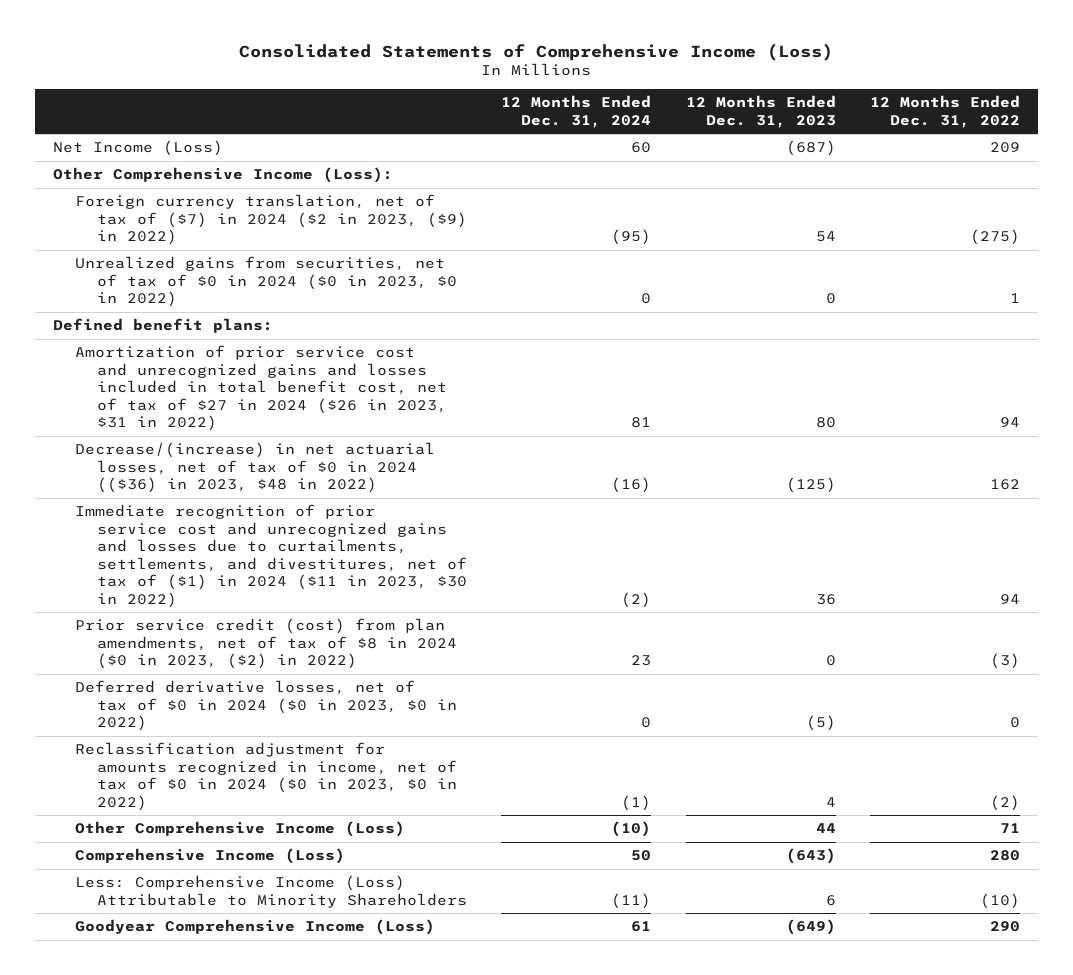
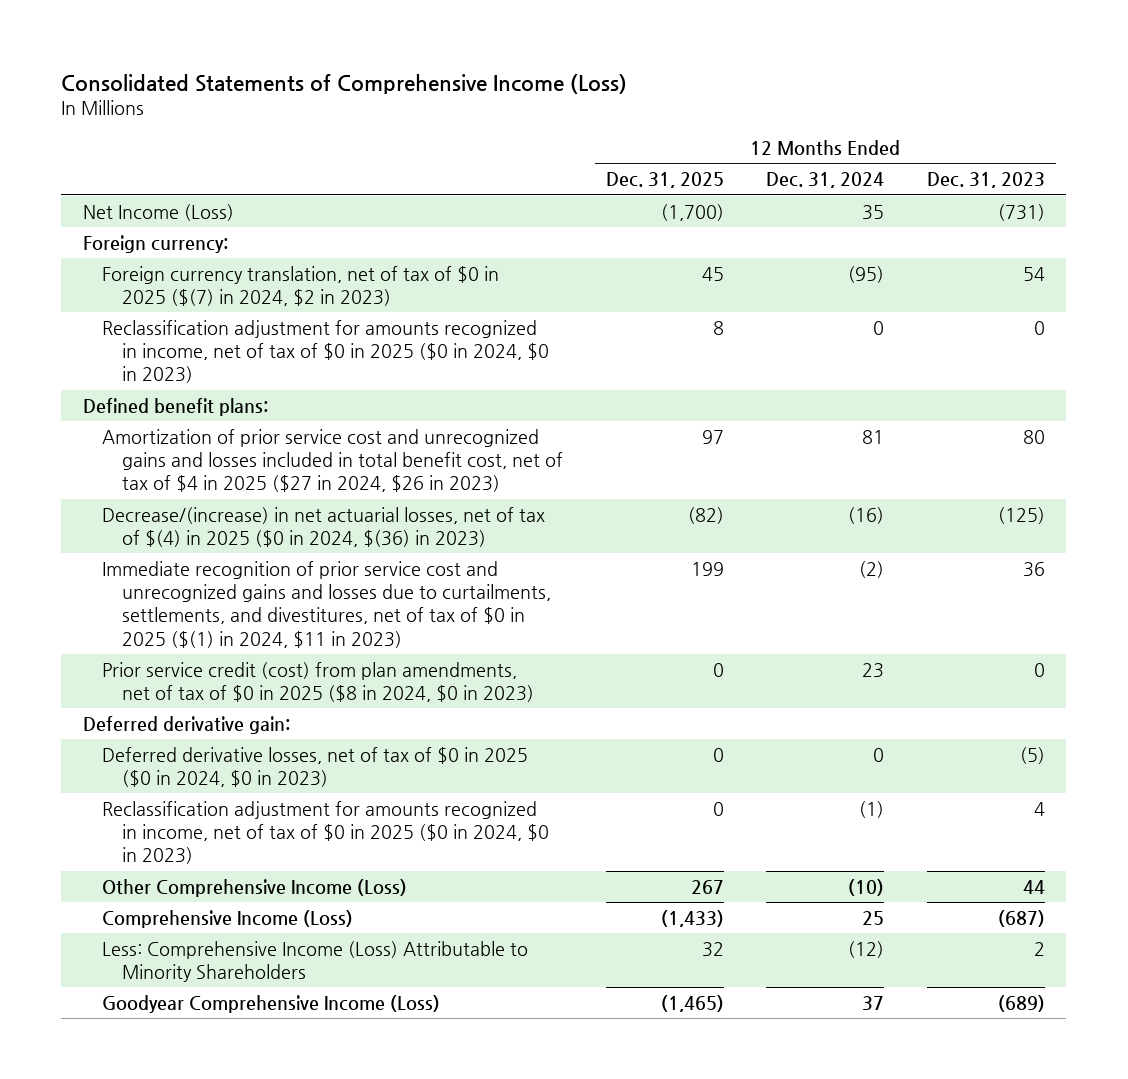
[870,95,1021,128] 12 Months Ended Dec. 31, 2022 -> none
none -> [605,172,724,189] Dec. 31, 2025
[52,167,393,184] Other Comprehensive Income (Loss): -> none
[74,256,457,308] Unrealized gains from securities, net of tax of $0 in 2024 ($0 in 2023, $0 in 2022) -> none
[631,142,652,154] 60 -> [862,204,885,220] 35
[785,140,836,157] (687) -> [997,203,1045,221] (731)
none -> [82,234,228,253] Foreign currency:
[74,194,467,246] Foreign currency translation, net of tax of ($7) in 2024 ($2 in 2023, ($9) in 2022) -> [102,265,500,307] Foreign currency translation, net of tax of $0 in 2025 ($(7) in 2024, $2 in 2023)
none -> [102,319,549,384] Reclassification adjustment for amounts recognized in income, net of tax of $0 in 2025 ($0 in 2024, $0 in 2023)
[74,345,447,432] Amortization of prior service cost and unrecognized gains and losses included in total benefit cost, net of tax of $27 in 2024 ($26 in 2023, $31 in 2022) -> [102,428,563,493] Amortization of prior service cost and unrecognized gains and losses included in total benefit cost, net of tax of $4 in 2025 ($27 in 2024, $26 in 2023)
[74,442,435,494] Decrease/(increase) in net actuarial losses, net of tax of $0 in 2024 (($36) in 2023, $48 in 2022) -> [102,506,546,548] Decrease/(increase) in net actuarial losses, net of tax of $(4) in 2025 ($0 in 2024, $(36) in 2023)
[74,504,467,608] Immediate recognition of prior service cost and unrecognized gains and losses due to curtailments, settlements, and divestitures, net of tax of ($1) in 2024 ($11 in 2023, $30 in 2022) -> [102,560,551,648] Immediate recognition of prior service cost and unrecognized gains and losses due to curtailments, settlements, and divestitures, net of tax of $0 in 2025 ($(1) in 2024, $11 in 2023)
[74,618,457,670] Prior service credit (cost) from plan amendments, net of tax of $8 in 2024 ($0 in 2023, ($2) in 2022) -> [102,661,534,703] Prior service credit (cost) from plan amendments, net of tax of $0 in 2025 ($8 in 2024, $0 in 2023)
none -> [82,715,290,734] Deferred derivative gain:
[74,680,457,732] Deferred derivative losses, net of tax of $0 in 2024 ($0 in 2023, $0 in 2022) -> [102,746,529,788] Deferred derivative losses, net of tax of $0 in 2025 ($0 in 2024, $0 in 2023)
[74,742,457,811] Reclassification adjustment for amounts recognized in income, net of tax of $0 in 2024 ($0 in 2023, $0 in 2022) -> [102,800,549,865] Reclassification adjustment for amounts recognized in income, net of tax of $0 in 2025 ($0 in 2024, $0 in 2023)
[631,850,652,862] 50 -> [862,910,885,925] 25
[785,848,836,865] (643) -> [997,909,1045,927] (687)
[611,892,652,909] (11) -> [848,940,885,958] (12)
[825,894,836,906] 6 -> [1033,941,1045,956] 2
[631,921,652,933] 61 -> [862,995,885,1010] 37
[785,919,836,936] (649) -> [997,994,1045,1012] (689)

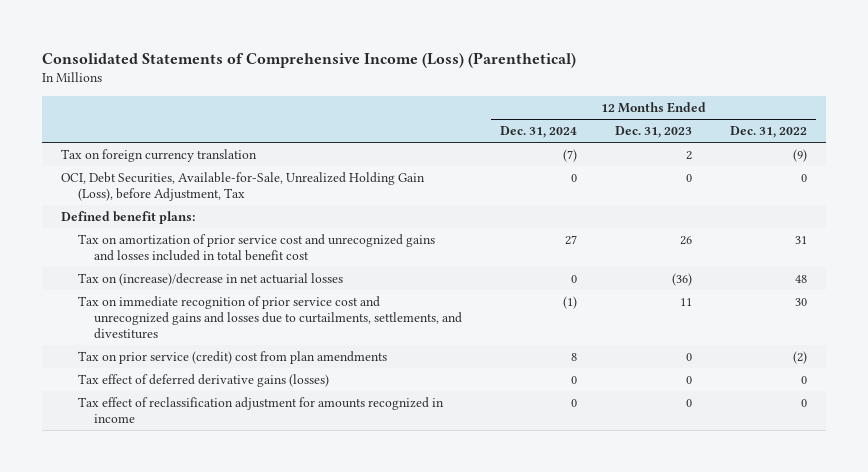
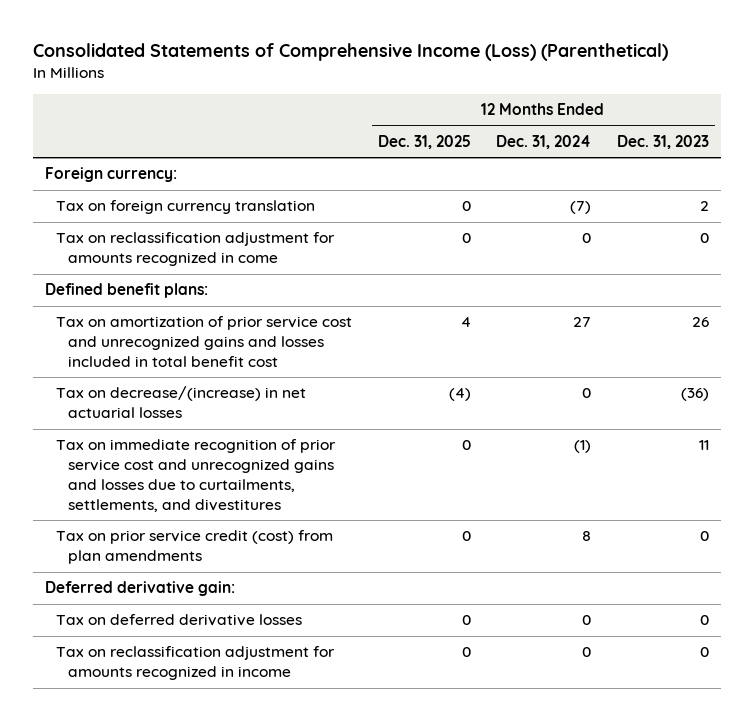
[729,125,807,138] Dec. 31, 2022 -> none
none -> [377,135,471,150] Dec. 31, 2025
none -> [45,167,178,183] Foreign currency:
[61,171,426,201] OCI, Debt Securities, Available-for-Sale, Unrealized Holding Gain (Loss), before Adjustment, Tax -> none
none -> [56,232,336,267] Tax on reclassification adjustment for amounts recognized in come
[77,272,343,286] Tax on (increase)/decrease in net actuarial losses -> [56,386,307,419] Tax on decrease/(increase) in net actuarial losses
[77,350,387,364] Tax on prior service (credit) cost from plan amendments -> [56,530,334,565] Tax on prior service credit (cost) from plan amendments
none -> [45,581,236,597] Deferred derivative gain:
[77,373,329,387] Tax effect of deferred derivative gains (losses) -> [56,614,303,627] Tax on deferred derivative losses
[77,396,444,423] Tax effect of reclassification adjustment for amounts recognized in income -> [56,646,336,681] Tax on reclassification adjustment for amounts recognized in income

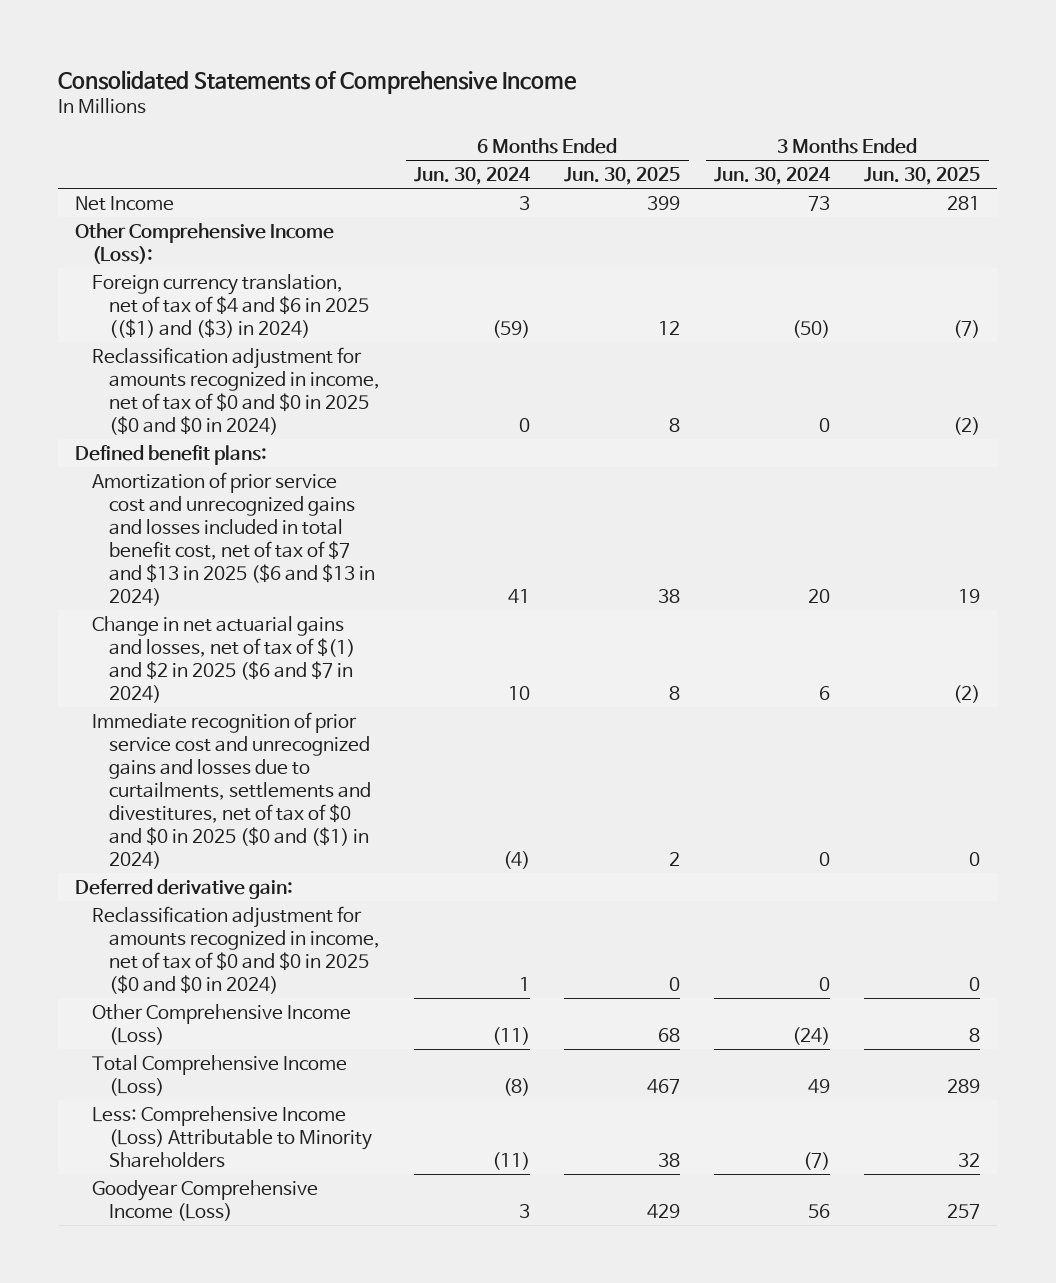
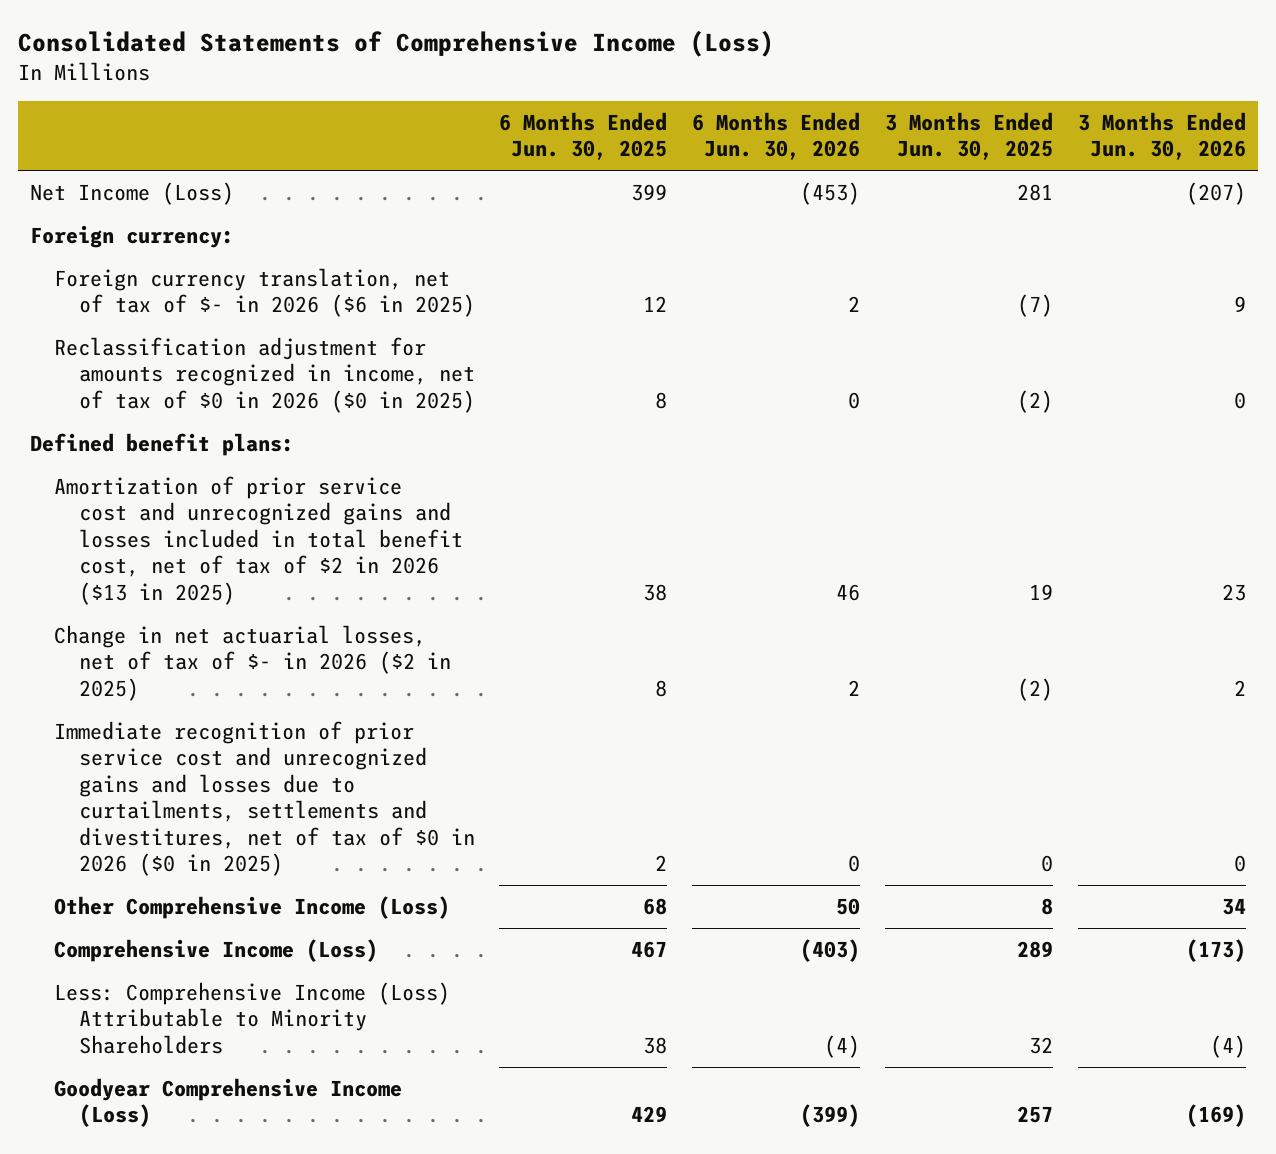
[58,69,578,94] Consolidated Statements of Comprehensive Income -> [17,30,774,58] Consolidated Statements of Comprehensive Income (Loss)
[414,167,532,186] Jun. 30, 2024 -> none
[714,167,832,186] Jun. 30, 2024 -> none
none -> [692,111,861,161] 6 Months Ended Jun. 30, 2026
none -> [1077,111,1246,161] 3 Months Ended Jun. 30, 2026
[75,222,335,264] Other Comprehensive Income (Loss): -> none
[75,195,175,211] Net Income -> [30,181,235,205] Net Income (Loss)
none -> [30,224,235,248] Foreign currency:
[92,273,370,338] Foreign currency translation, net of tax of $4 and $6 in 2025 (($1) and ($3) in 2024) -> [54,267,475,318] Foreign currency translation, net of tax of $- in 2026 ($6 in 2025)
[92,346,381,435] Reclassification adjustment for amounts recognized in income, net of tax of $0 and $0 in 2025 ($0 and $0 in 2024) -> [54,336,475,413] Reclassification adjustment for amounts recognized in income, net of tax of $0 in 2026 ($0 in 2025)
[75,878,294,899] Deferred derivative gain: -> none
[92,905,381,994] Reclassification adjustment for amounts recognized in income, net of tax of $0 and $0 in 2025 ($0 and $0 in 2024) -> none
[92,471,376,606] Amortization of prior service cost and unrecognized gains and losses included in total benefit cost, net of tax of $7 and $13 in 2025 ($6 and $13 in 2024) -> [54,475,463,605] Amortization of prior service cost and unrecognized gains and losses included in total benefit cost, net of tax of $2 in 2026 ($13 in 2025)
[92,615,356,703] Change in net actuarial gains and losses, net of tax of $(1) and $2 in 2025 ($6 and $7 in 2024) -> [54,624,451,701] Change in net actuarial losses, net of tax of $- in 2026 ($2 in 2025)
[92,711,372,869] Immediate recognition of prior service cost and unrecognized gains and losses due to curtailments, settlements and divestitures, net of tax of $0 and $0 in 2025 ($0 and ($1) in 2024) -> [54,720,475,877] Immediate recognition of prior service cost and unrecognized gains and losses due to curtailments, settlements and divestitures, net of tax of $0 in 2026 ($0 in 2025)
[92,1054,348,1096] Total Comprehensive Income (Loss) -> [54,938,379,962] Comprehensive Income (Loss)

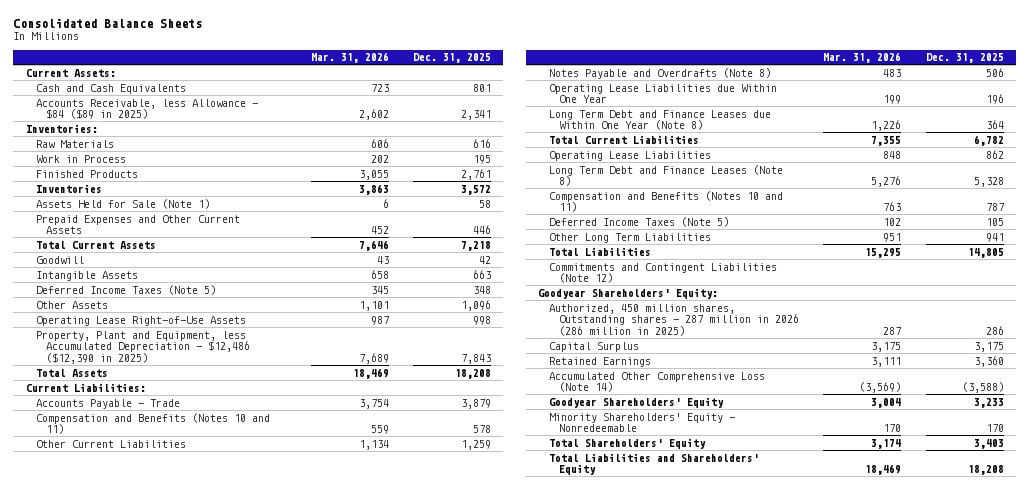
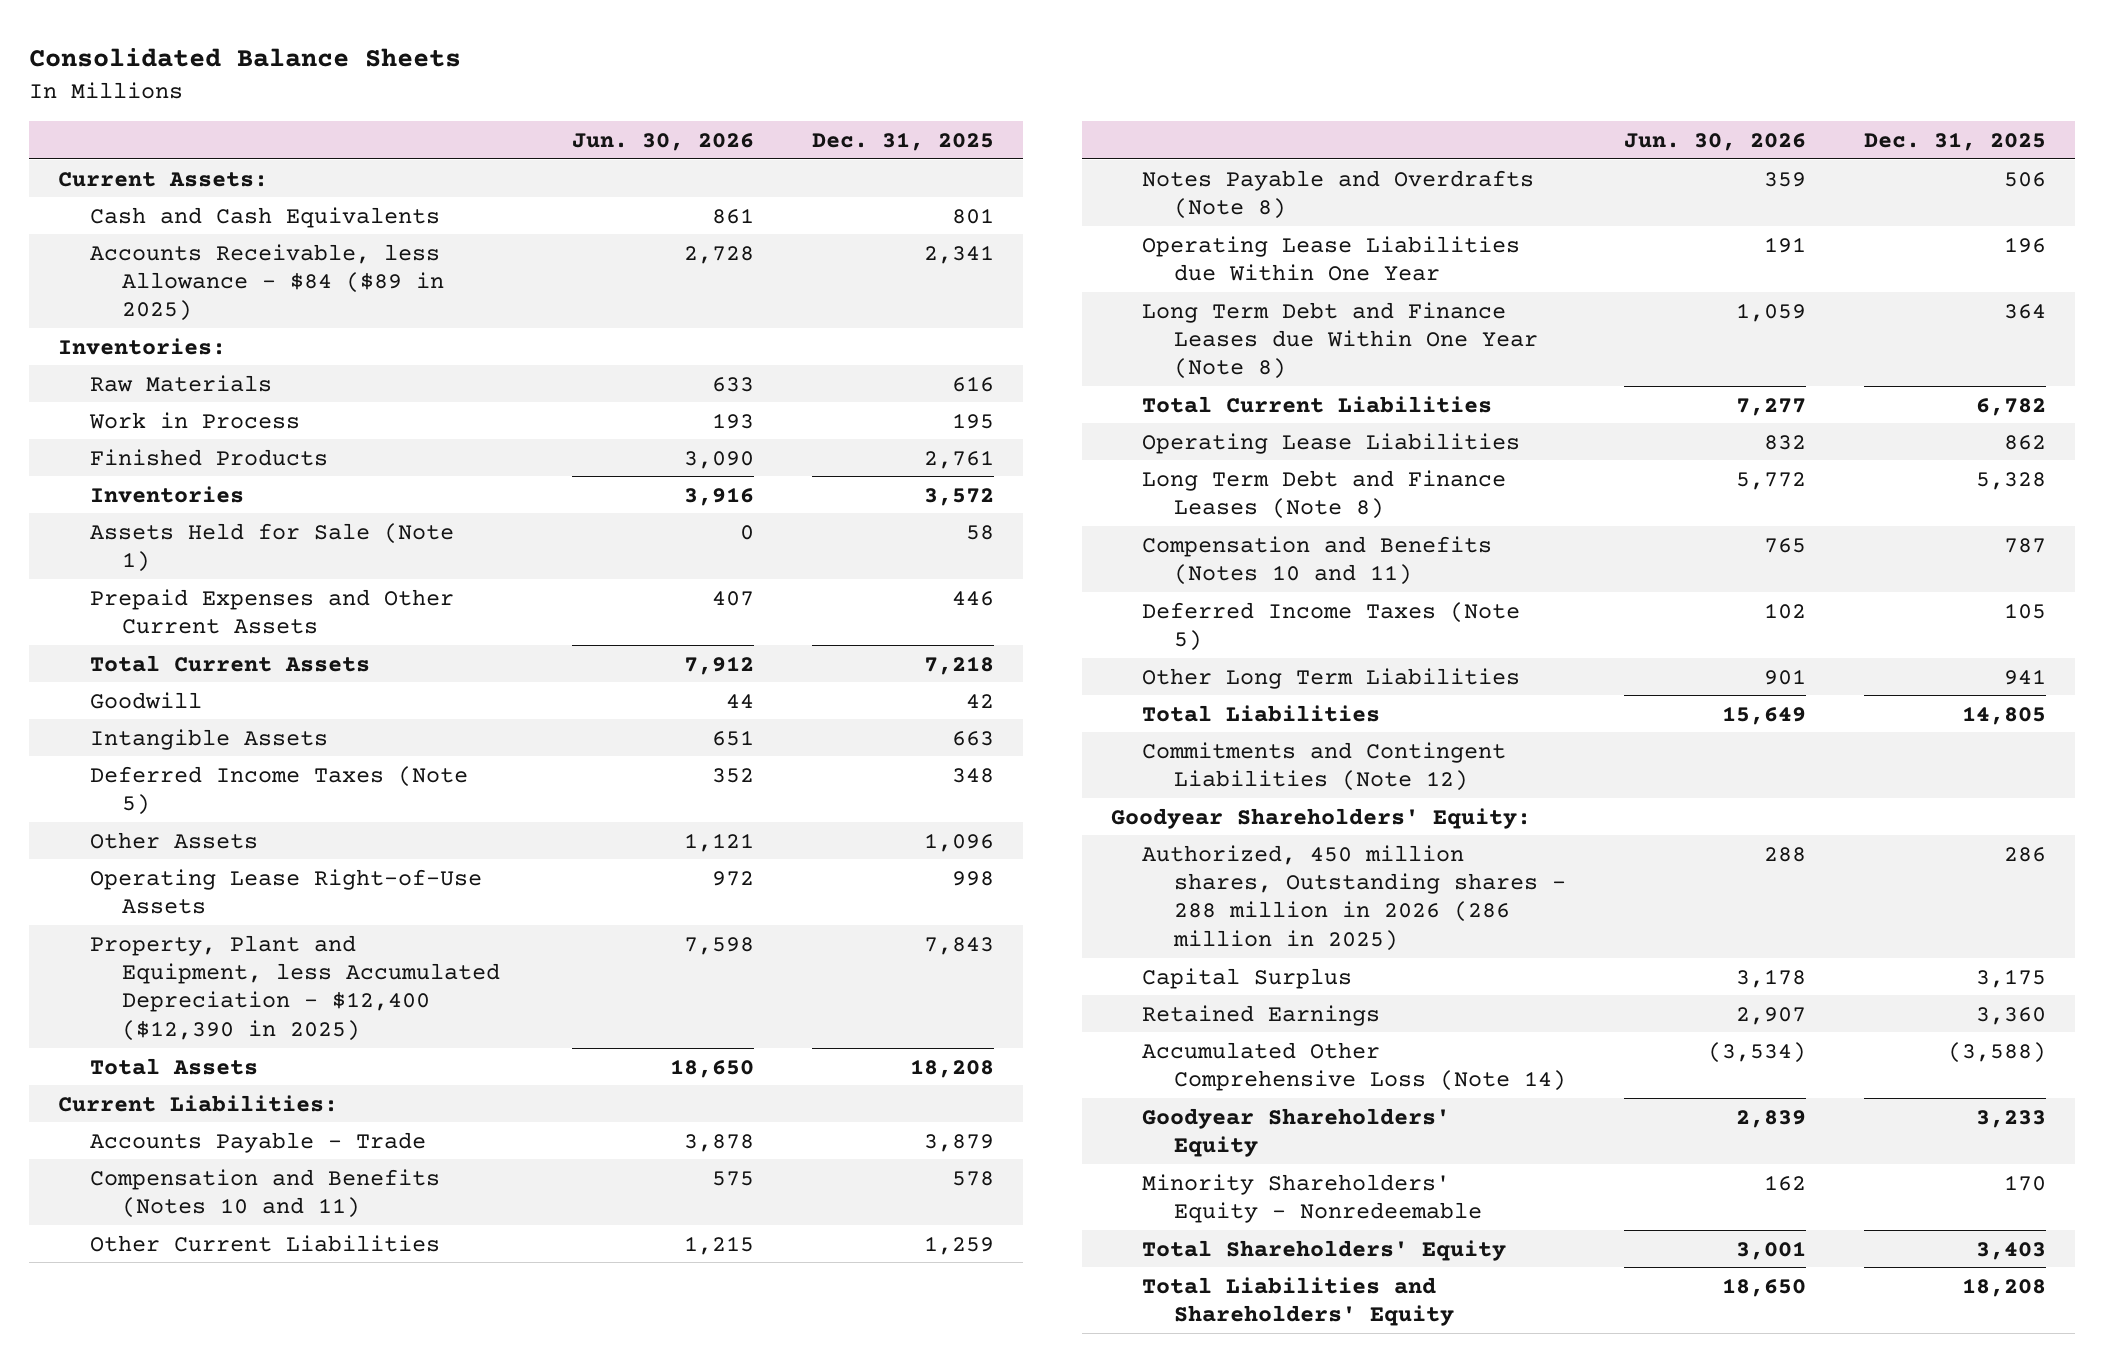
[310,52,389,64] Mar. 31, 2026 -> none
none -> [571,132,754,151] Jun. 30, 2026
[35,330,251,364] Property, Plant and Equipment, less Accumulated Depreciation - $12,486 ($12,390 in 2025) -> [89,934,500,1041] Property, Plant and Equipment, less Accumulated Depreciation - $12,400 ($12,390 in 2025)
[548,303,800,336] Authorized, 450 million shares, Outstanding shares - 287 million in 2026 (286 million in 2025) -> [1142,844,1567,951] Authorized, 450 million shares, Outstanding shares - 288 million in 2026 (286 million in 2025)

